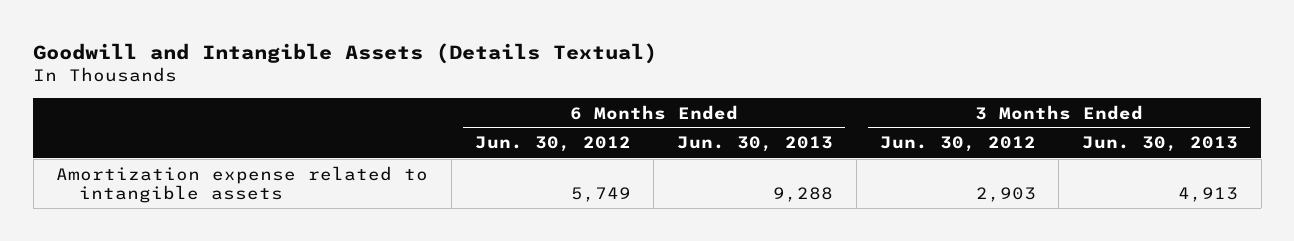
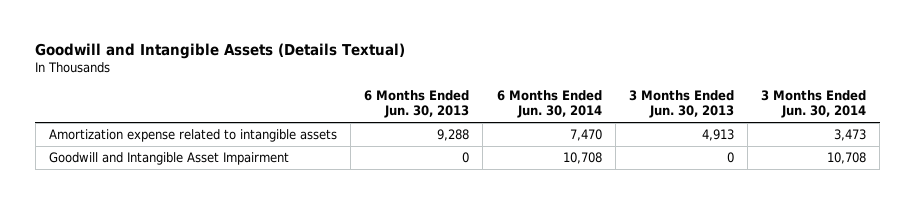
[474,136,631,153] Jun. 30, 2012 -> none
[879,136,1036,153] Jun. 30, 2012 -> none
none -> [496,90,602,119] 6 Months Ended Jun. 30, 2014
none -> [761,90,867,119] 3 Months Ended Jun. 30, 2014
none -> [49,152,290,166] Goodwill and Intangible Asset Impairment

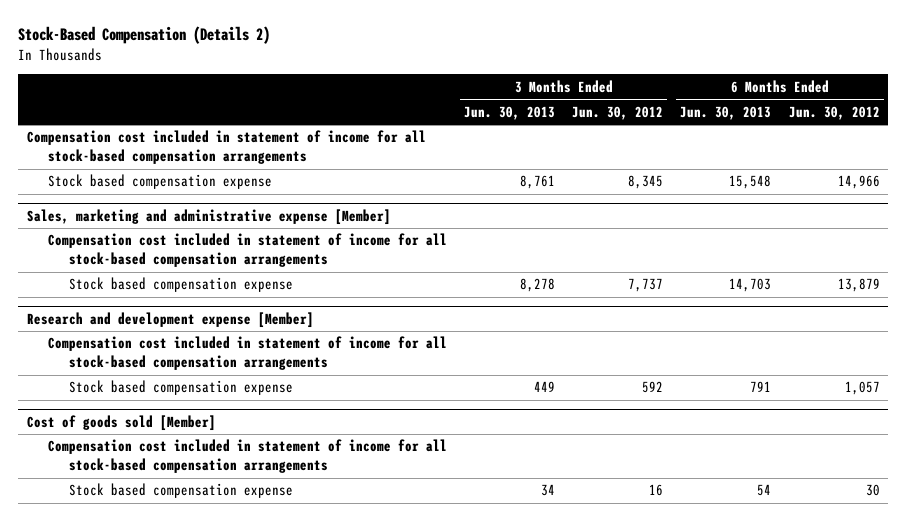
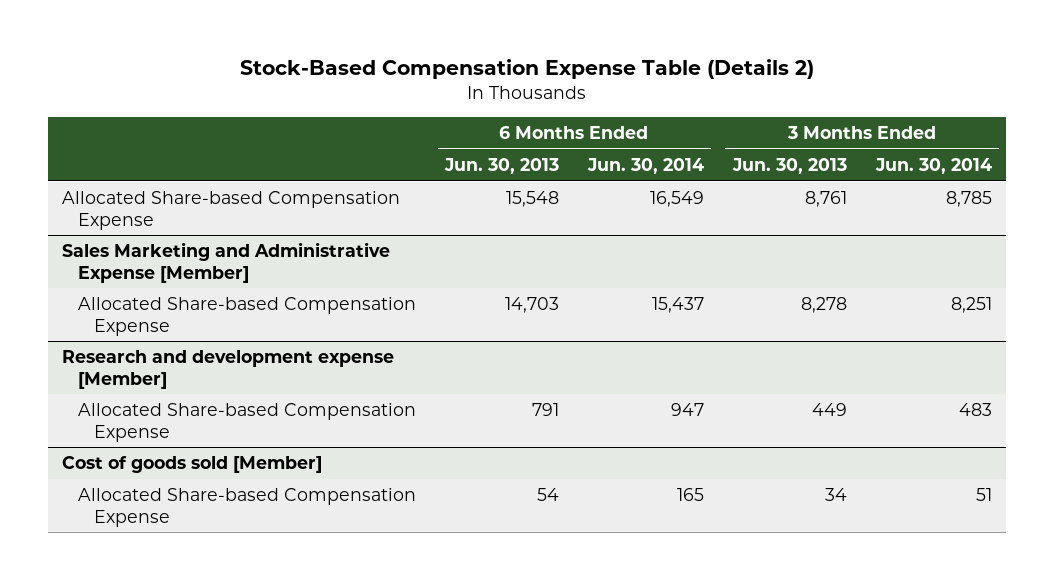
[18,26,271,45] Stock-Based Compensation (Details 2) -> [239,59,814,80] Stock-Based Compensation Expense Table (Details 2)
[572,105,664,120] Jun. 30, 2012 -> none
[788,105,880,120] Jun. 30, 2012 -> none
none -> [586,158,704,175] Jun. 30, 2014
none -> [874,158,992,175] Jun. 30, 2014
[26,130,426,165] Compensation cost included in statement of income for all stock-based compensation arrangements -> none
[47,233,447,268] Compensation cost included in statement of income for all stock-based compensation arrangements -> none
[47,174,272,190] Stock based compensation expense -> [62,191,401,230] Allocated Share-based Compensation Expense
[26,208,391,225] Sales, marketing and administrative expense [Member] -> [62,242,391,283] Sales Marketing and Administrative Expense [Member]
[68,277,293,293] Stock based compensation expense -> [78,297,417,336] Allocated Share-based Compensation Expense
[47,336,447,371] Compensation cost included in statement of income for all stock-based compensation arrangements -> none
[68,380,293,396] Stock based compensation expense -> [78,403,417,442] Allocated Share-based Compensation Expense
[47,439,447,474] Compensation cost included in statement of income for all stock-based compensation arrangements -> none
[68,483,293,499] Stock based compensation expense -> [78,488,417,527] Allocated Share-based Compensation Expense

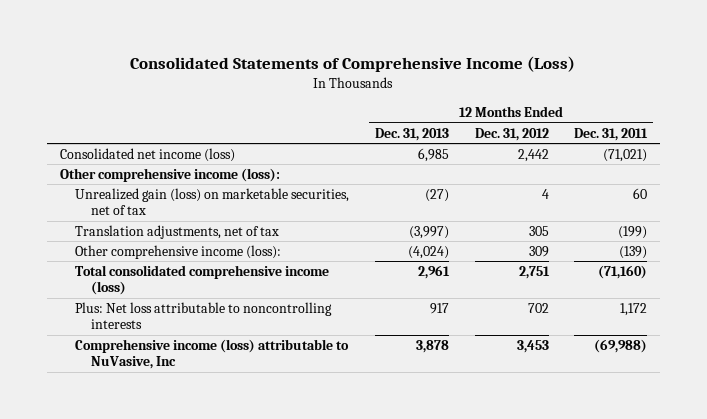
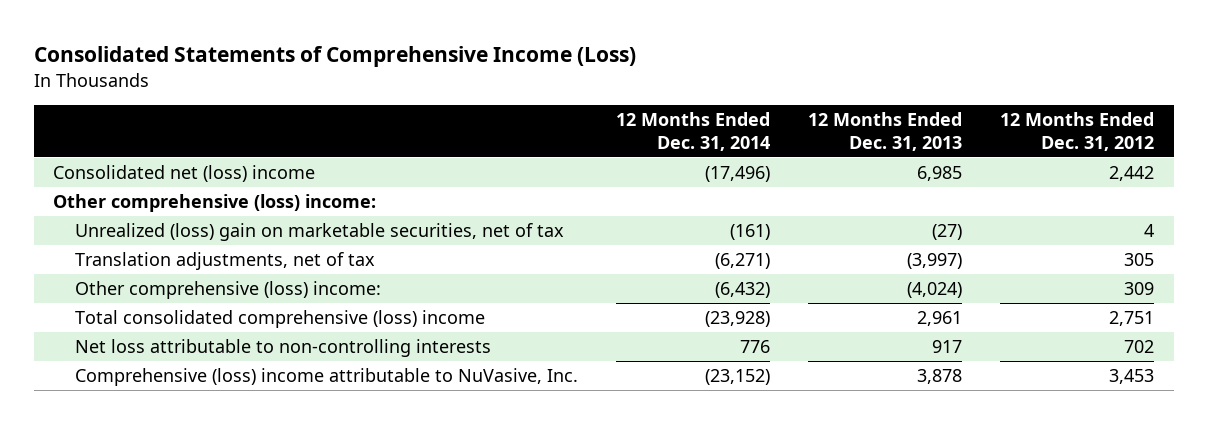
[574,127,649,141] Dec. 31, 2011 -> none
none -> [615,111,770,152] 12 Months Ended Dec. 31, 2014
[59,148,235,163] Consolidated net income (loss) -> [53,164,316,182] Consolidated net (loss) income
[59,168,280,183] Other comprehensive income (loss): -> [53,193,377,212] Other comprehensive (loss) income:
[75,188,350,216] Unrealized gain (loss) on marketable securities, net of tax -> [74,222,564,241] Unrealized (loss) gain on marketable securities, net of tax
[75,245,282,260] Other comprehensive income (loss): -> [74,280,381,299] Other comprehensive (loss) income:
[75,265,330,296] Total consolidated comprehensive income (loss) -> [74,309,485,328] Total consolidated comprehensive (loss) income
[75,302,333,330] Plus: Net loss attributable to noncontrolling interests -> [74,338,491,357] Net loss attributable to non-controlling interests
[75,339,350,370] Comprehensive income (loss) attributable to NuVasive, Inc -> [74,367,578,386] Comprehensive (loss) income attributable to NuVasive, Inc.

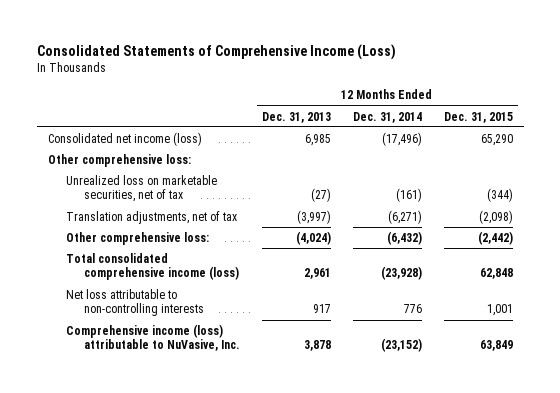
[1000,111,1155,152] 12 Months Ended Dec. 31, 2012 -> none
none -> [443,111,513,123] Dec. 31, 2015
[53,164,316,182] Consolidated net (loss) income -> [47,131,202,146] Consolidated net income (loss)
[53,193,377,212] Other comprehensive (loss) income: -> [47,153,191,167] Other comprehensive loss:
[74,222,564,241] Unrealized (loss) gain on marketable securities, net of tax -> [66,174,218,203] Unrealized loss on marketable securities, net of tax
[74,280,381,299] Other comprehensive (loss) income: -> [66,231,210,245] Other comprehensive loss:
[74,309,485,328] Total consolidated comprehensive (loss) income -> [66,252,240,281] Total consolidated comprehensive income (loss)
[74,367,578,386] Comprehensive (loss) income attributable to NuVasive, Inc. -> [66,323,241,352] Comprehensive income (loss) attributable to NuVasive, Inc.

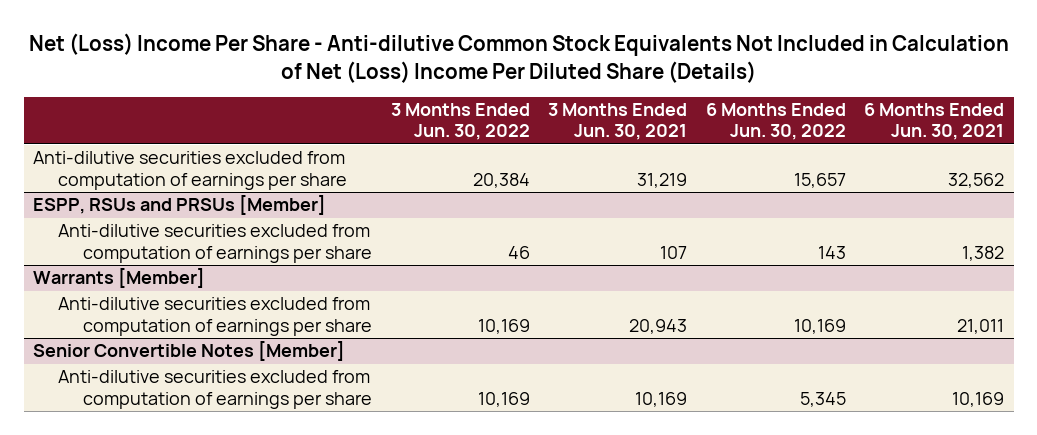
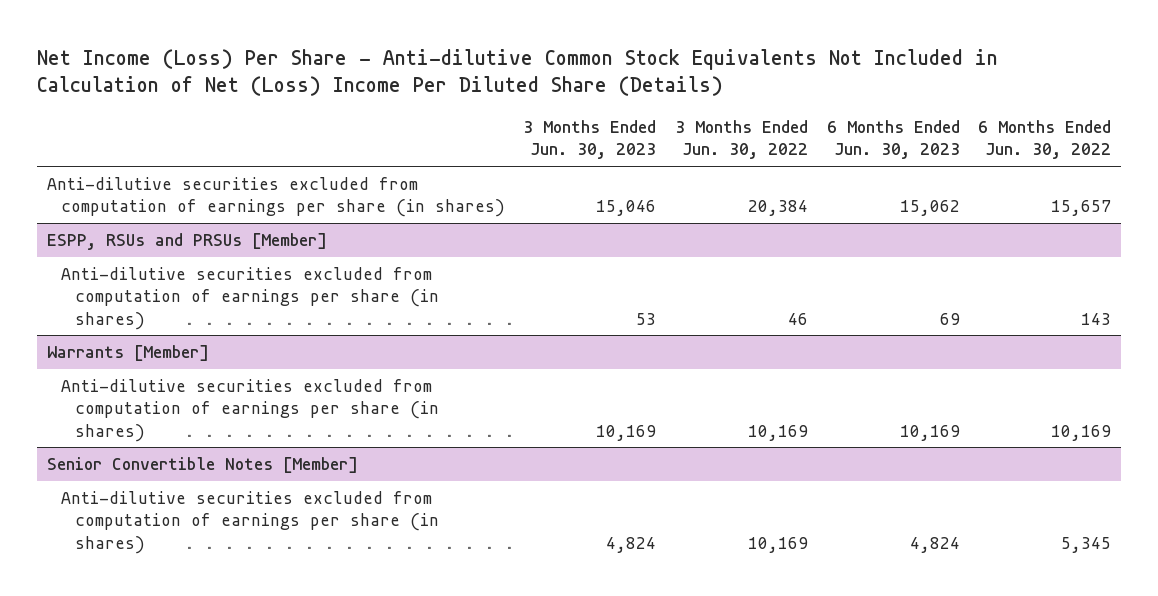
[28,33,1009,83] Net (Loss) Income Per Share - Anti-dilutive Common Stock Equivalents Not Included in Calculation of Net (Loss) Income Per Diluted Share (Details) -> [37,48,999,97] Net Income (Loss) Per Share - Anti-dilutive Common Stock Equivalents Not Included in Calculation of Net (Loss) Income Per Diluted Share (Details)
[548,102,688,141] 3 Months Ended Jun. 30, 2021 -> none
[864,102,1005,141] 6 Months Ended Jun. 30, 2021 -> none
none -> [523,120,657,160] 3 Months Ended Jun. 30, 2023
none -> [826,120,960,160] 6 Months Ended Jun. 30, 2023
[32,151,347,190] Anti-dilutive securities excluded from computation of earnings per share -> [46,177,505,218] Anti-dilutive securities excluded from computation of earnings per share (in shares)
[57,224,372,263] Anti-dilutive securities excluded from computation of earnings per share -> [60,267,439,330] Anti-dilutive securities excluded from computation of earnings per share (in shares)
[57,297,372,336] Anti-dilutive securities excluded from computation of earnings per share -> [60,379,439,442] Anti-dilutive securities excluded from computation of earnings per share (in shares)
[57,370,372,409] Anti-dilutive securities excluded from computation of earnings per share -> [60,491,439,554] Anti-dilutive securities excluded from computation of earnings per share (in shares)

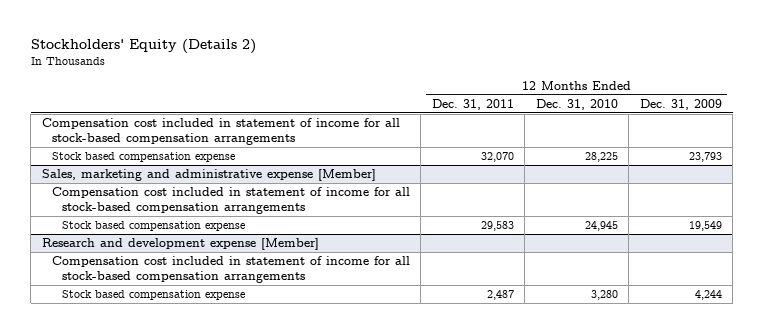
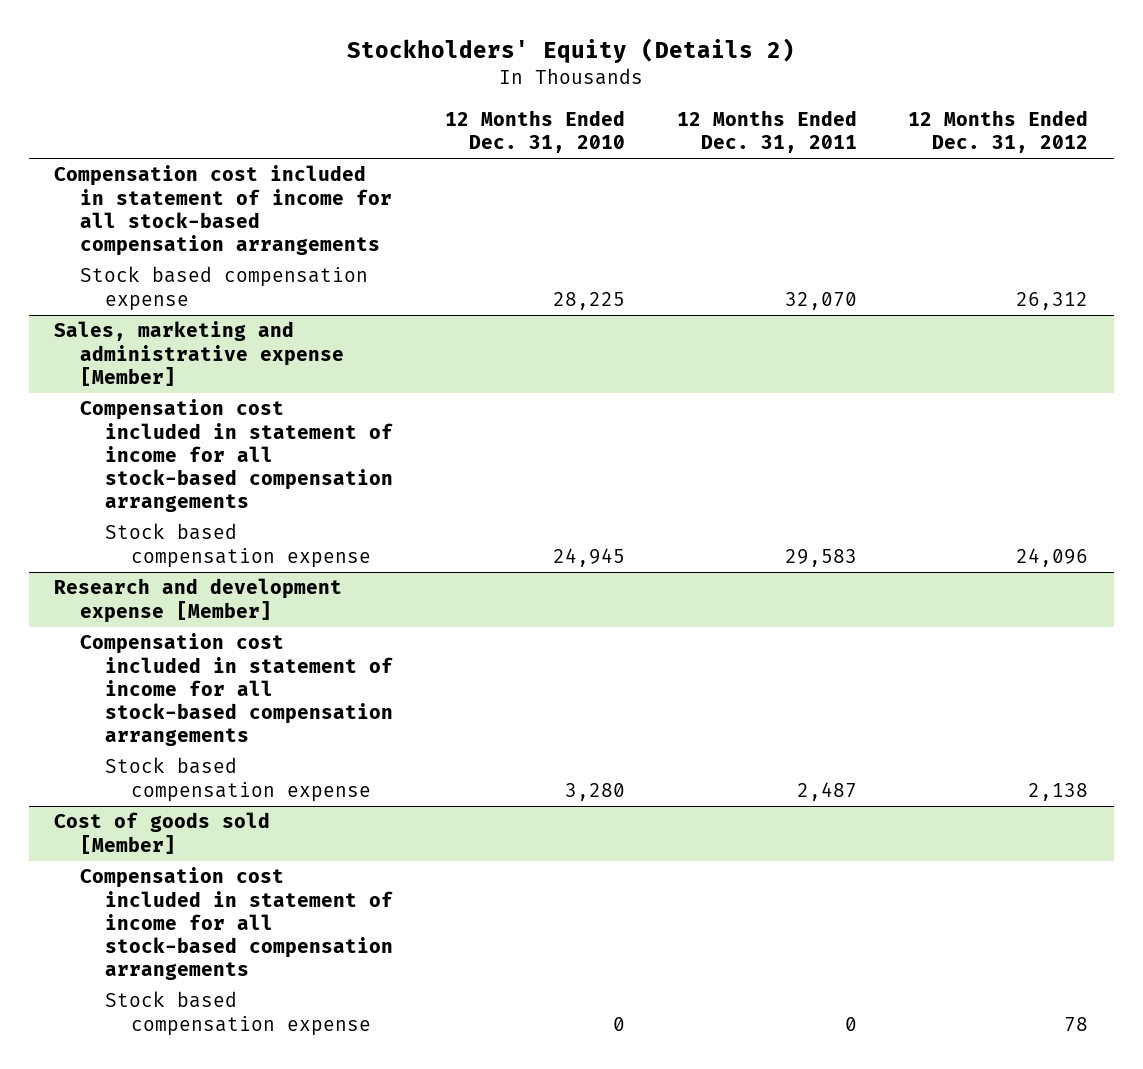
[639,98,722,110] Dec. 31, 2009 -> none
none -> [908,109,1089,154] 12 Months Ended Dec. 31, 2012
none -> [54,812,271,854] Cost of goods sold [Member]
none -> [79,867,394,981] Compensation cost included in statement of income for all stock-based compensation arrangements
none -> [105,991,371,1036] Stock based compensation expense

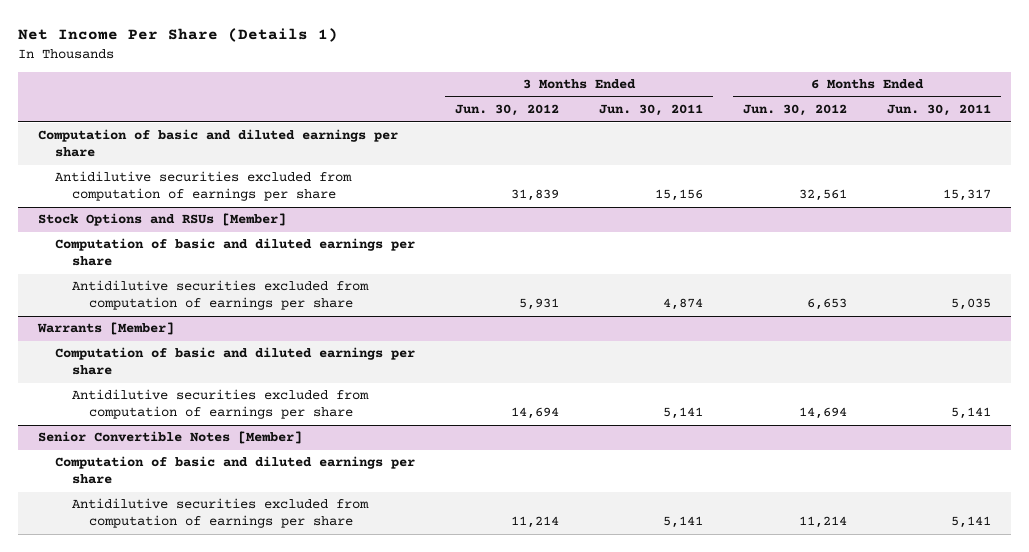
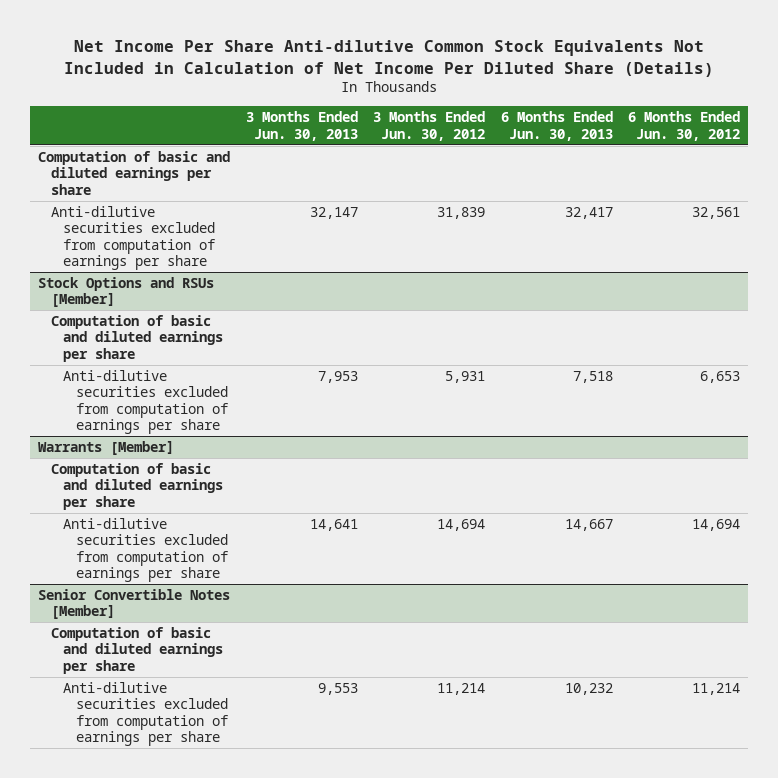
[17,28,338,43] Net Income Per Share (Details 1) -> [64,40,715,77] Net Income Per Share Anti-dilutive Common Stock Equivalents Not Included in Calculation of Net Income Per Diluted Share (Details)
[598,104,703,117] Jun. 30, 2011 -> none
[886,104,991,117] Jun. 30, 2011 -> none
none -> [245,111,358,141] 3 Months Ended Jun. 30, 2013
none -> [500,111,613,141] 6 Months Ended Jun. 30, 2013
[55,171,353,202] Antidilutive securities excluded from computation of earnings per share -> [50,205,216,271] Anti-dilutive securities excluded from computation of earnings per share
[72,280,370,311] Antidilutive securities excluded from computation of earnings per share -> [63,369,228,435] Anti-dilutive securities excluded from computation of earnings per share
[72,389,370,420] Antidilutive securities excluded from computation of earnings per share -> [63,517,228,583] Anti-dilutive securities excluded from computation of earnings per share
[72,498,370,529] Antidilutive securities excluded from computation of earnings per share -> [63,681,228,747] Anti-dilutive securities excluded from computation of earnings per share

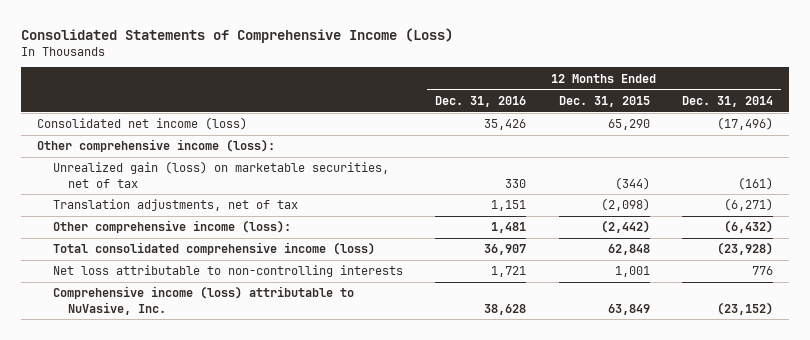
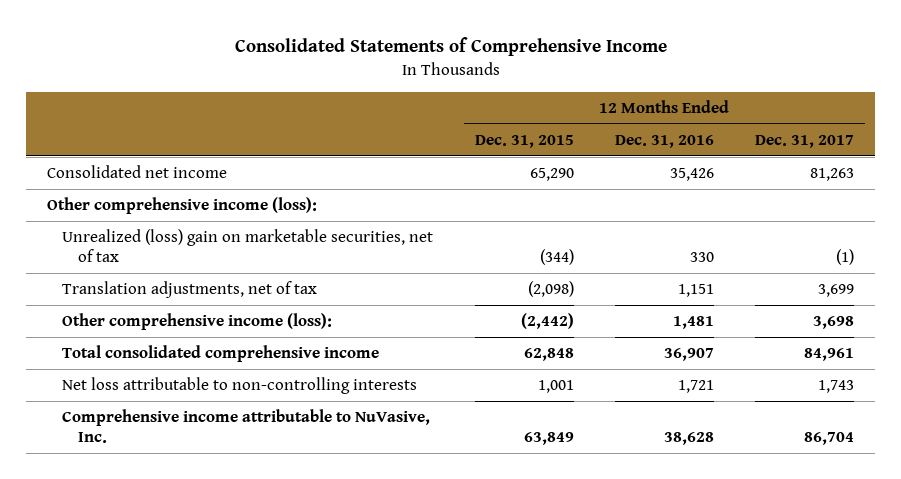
[21,27,454,43] Consolidated Statements of Comprehensive Income (Loss) -> [234,37,667,57] Consolidated Statements of Comprehensive Income
[681,95,773,107] Dec. 31, 2014 -> none
none -> [755,134,855,148] Dec. 31, 2017
[37,117,248,131] Consolidated net income (loss) -> [47,165,228,179] Consolidated net income
[52,161,389,188] Unrealized gain (loss) on marketable securities, net of tax -> [62,229,434,262] Unrealized (loss) gain on marketable securities, net of tax
[52,242,375,256] Total consolidated comprehensive income (loss) -> [62,345,380,363] Total consolidated comprehensive income
[52,286,354,315] Comprehensive income (loss) attributable to NuVasive, Inc. -> [62,409,431,443] Comprehensive income attributable to NuVasive, Inc.

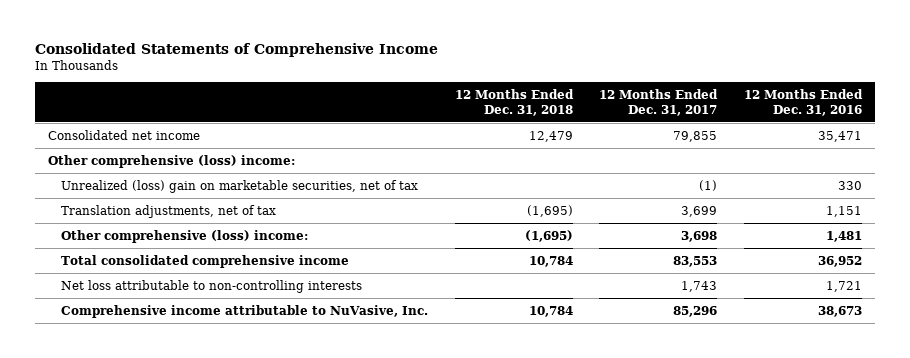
[474,134,574,148] Dec. 31, 2015 -> none
none -> [454,89,574,117] 12 Months Ended Dec. 31, 2018
[669,168,714,182] 35,426 -> [817,130,862,142] 35,471
[810,168,855,182] 81,263 -> [673,130,718,142] 79,855
[47,197,318,215] Other comprehensive income (loss): -> [48,154,296,168] Other comprehensive (loss) income:
[62,313,333,331] Other comprehensive income (loss): -> [61,229,309,243] Other comprehensive (loss) income:
[663,348,714,362] 36,907 -> [817,255,862,267] 36,952
[804,348,855,362] 84,961 -> [673,255,718,267] 83,553
[663,431,714,445] 38,628 -> [817,305,862,317] 38,673
[804,431,855,445] 86,704 -> [673,305,718,317] 85,296

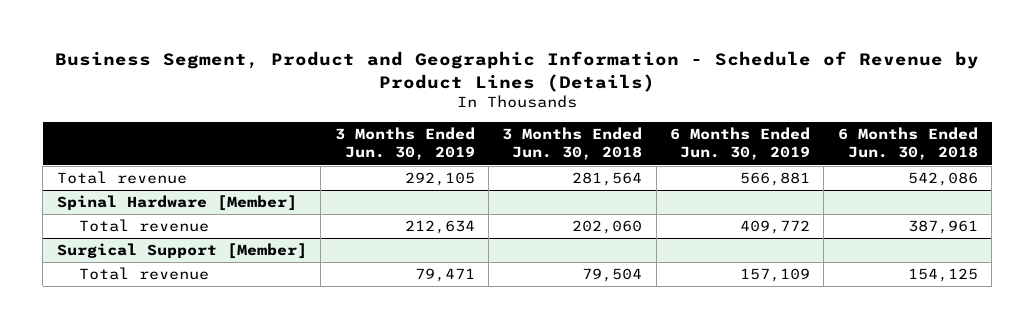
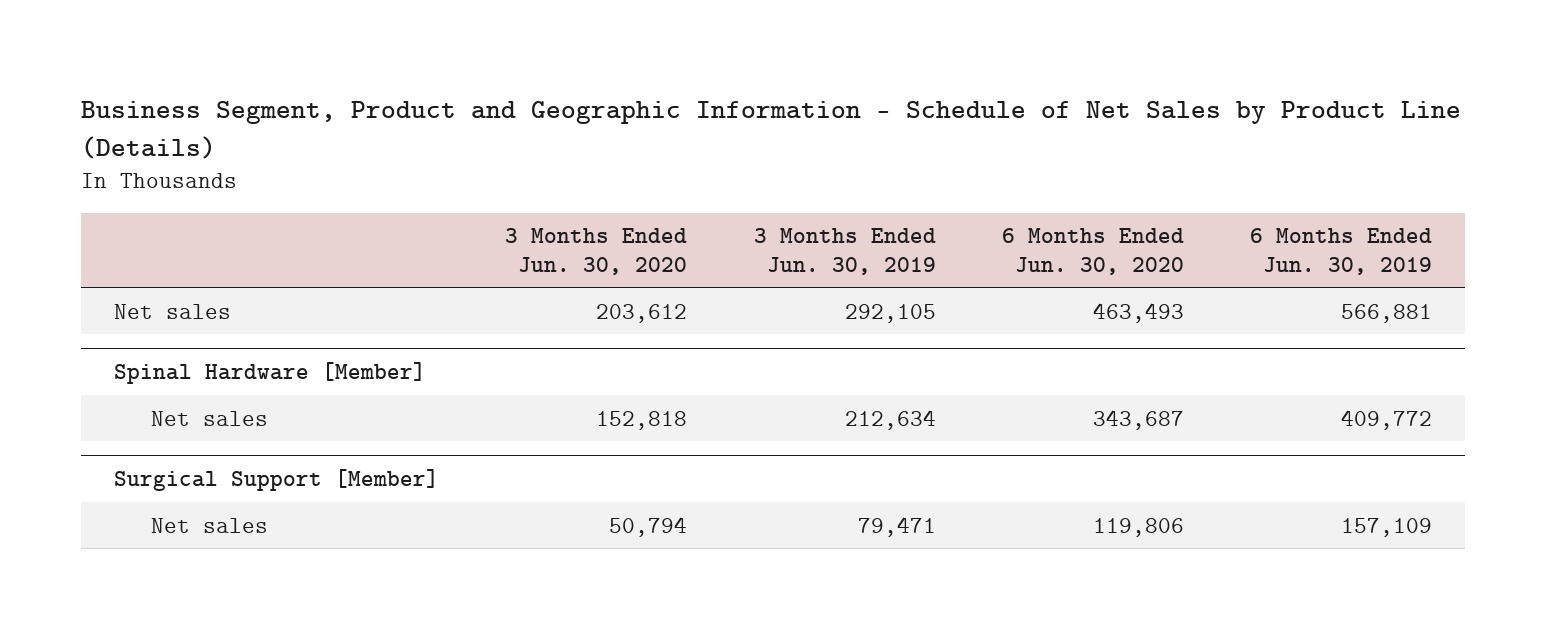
[55,51,980,92] Business Segment, Product and Geographic Information - Schedule of Revenue by Product Lines (Details) -> [81,101,1462,159] Business Segment, Product and Geographic Information - Schedule of Net Sales by Product Line (Details)
[502,126,643,161] 3 Months Ended Jun. 30, 2018 -> none
[837,126,978,161] 6 Months Ended Jun. 30, 2018 -> none
none -> [505,228,688,275] 3 Months Ended Jun. 30, 2020
none -> [1001,228,1184,275] 6 Months Ended Jun. 30, 2020
[56,171,187,185] Total revenue -> [114,303,232,319] Net sales
[78,219,209,233] Total revenue -> [150,410,268,426] Net sales
[78,267,209,281] Total revenue -> [150,517,268,533] Net sales

